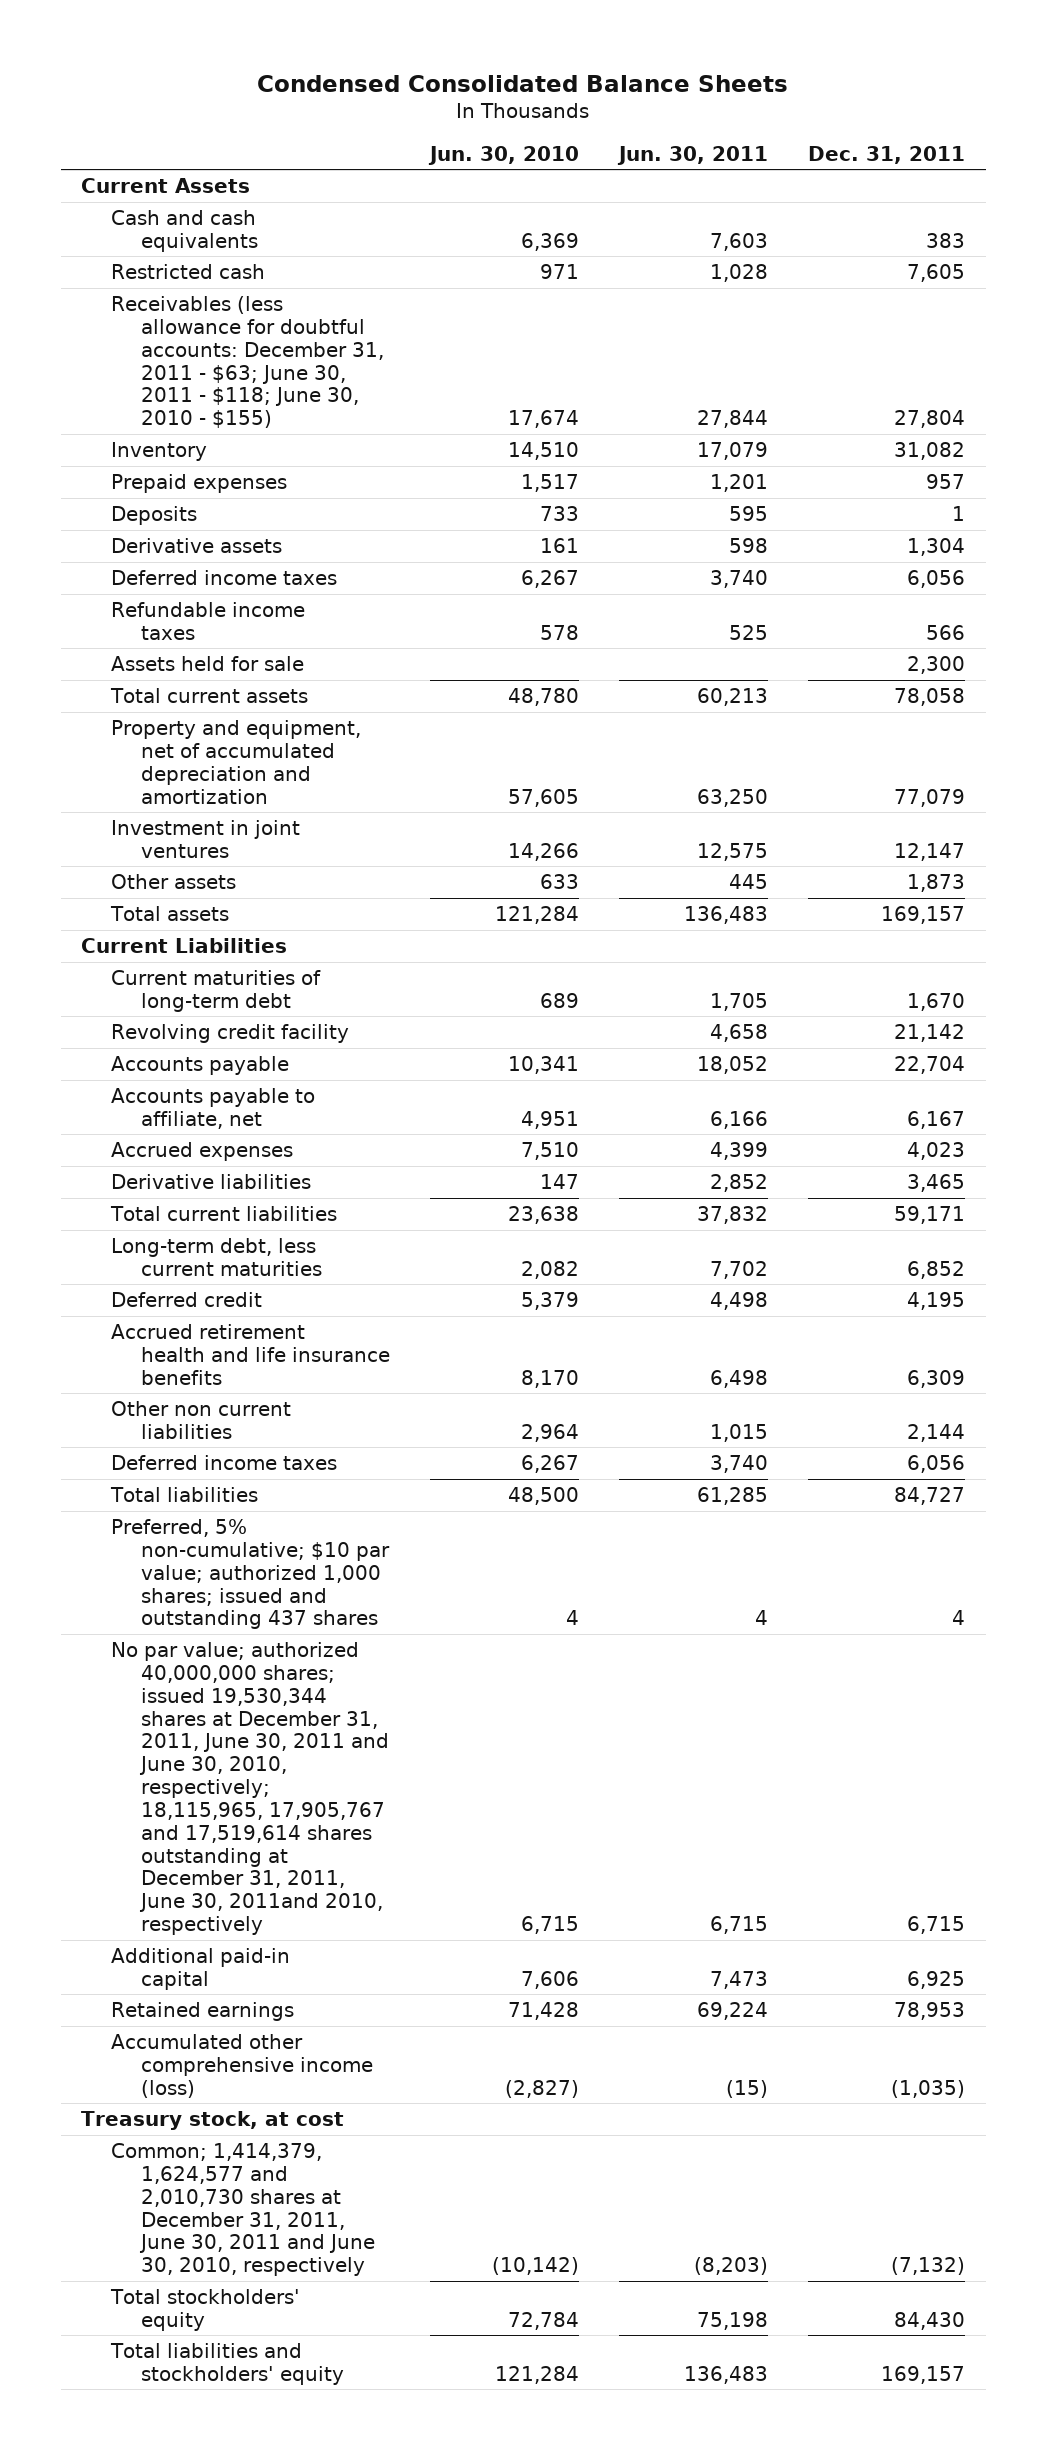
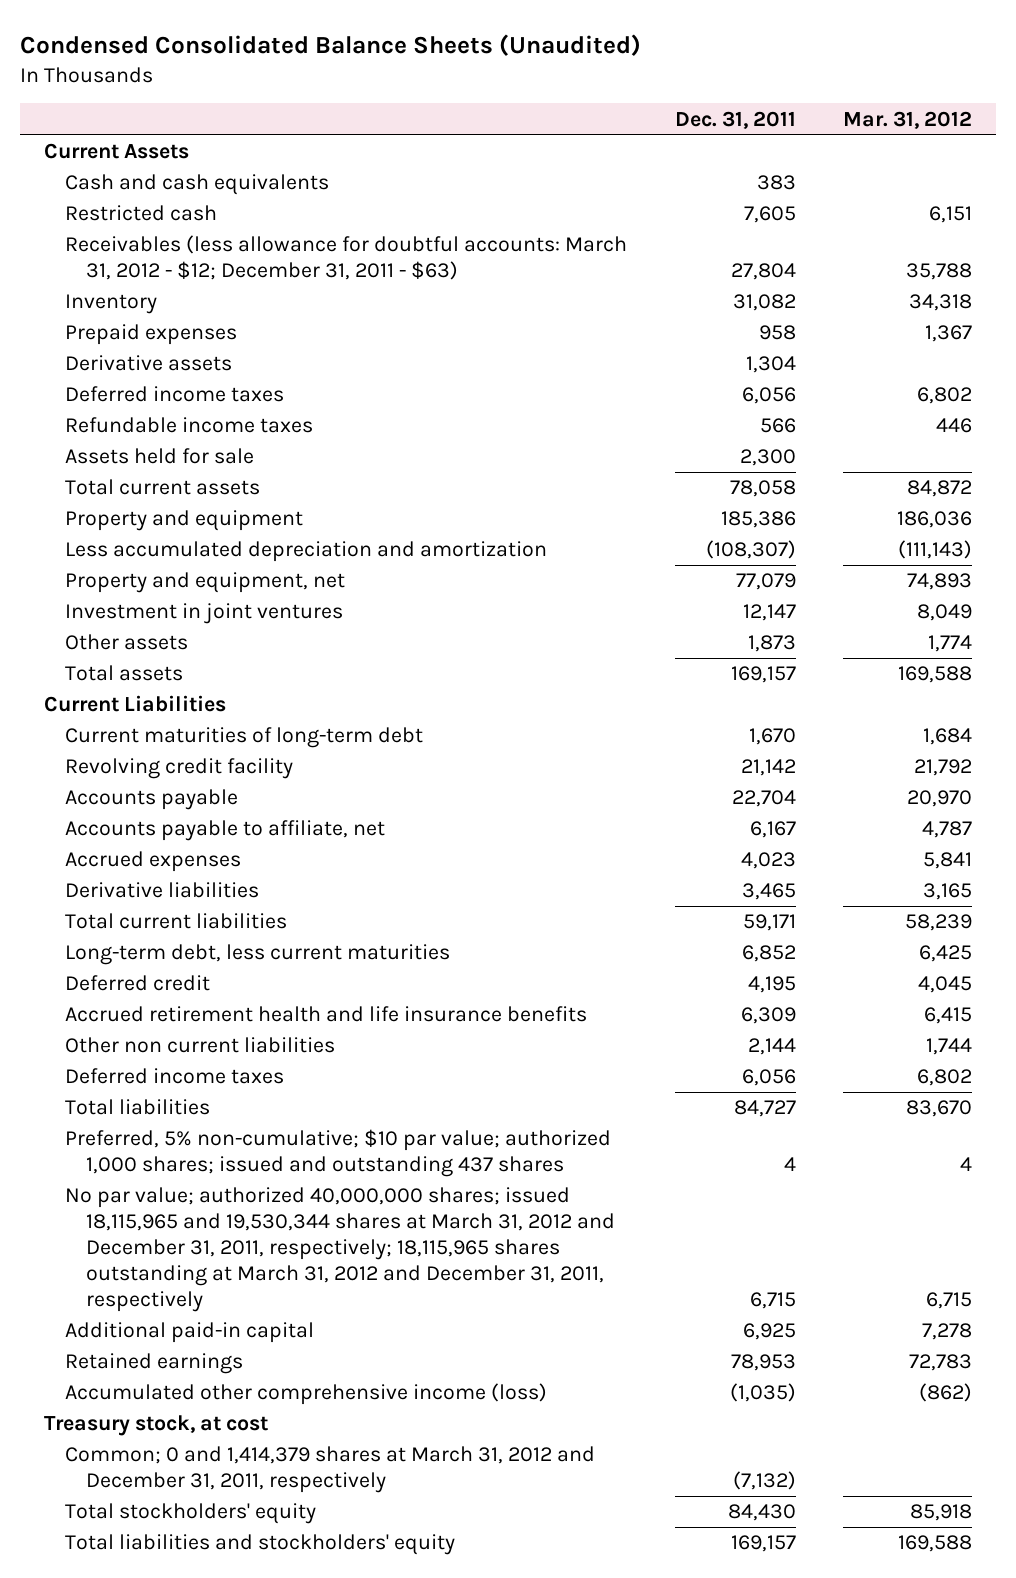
[257,74,789,92] Condensed Consolidated Balance Sheets -> [20,34,642,57] Condensed Consolidated Balance Sheets (Unaudited)
[427,145,579,165] Jun. 30, 2010 -> none
[617,145,769,165] Jun. 30, 2011 -> none
none -> [843,110,973,129] Mar. 31, 2012
[110,296,384,429] Receivables (less allowance for doubtful accounts: December 31, 2011 - $63; June 30, 2011 - $118; June 30, 2010 - $155) -> [65,235,628,281] Receivables (less allowance for doubtful accounts: March 31, 2012 - $12; December 31, 2011 - $63)
[110,506,197,526] Deposits -> none
[926,474,966,490] 957 -> [758,325,796,341] 958
none -> [65,510,304,532] Property and equipment
none -> [65,541,548,563] Less accumulated depreciation and amortization
[110,720,361,804] Property and equipment, net of accumulated depreciation and amortization -> [65,572,346,594] Property and equipment, net
[110,1642,389,1936] No par value; authorized 40,000,000 shares; issued 19,530,344 shares at December 31, 2011, June 30, 2011 and June 30, 2010, respectively; 18,115,965, 17,905,767 and 17,519,614 shares outstanding at December 31, 2011, June 30, 2011and 2010, respectively -> [65,1187,616,1312] No par value; authorized 40,000,000 shares; issued 18,115,965 and 19,530,344 shares at March 31, 2012 and December 31, 2011, respectively; 18,115,965 shares outstanding at March 31, 2012 and December 31, 2011, respectively
[110,2143,375,2277] Common; 1,414,379, 1,624,577 and 2,010,730 shares at December 31, 2011, June 30, 2011 and June 30, 2010, respectively -> [65,1446,596,1494] Common; 0 and 1,414,379 shares at March 31, 2012 and December 31, 2011, respectively

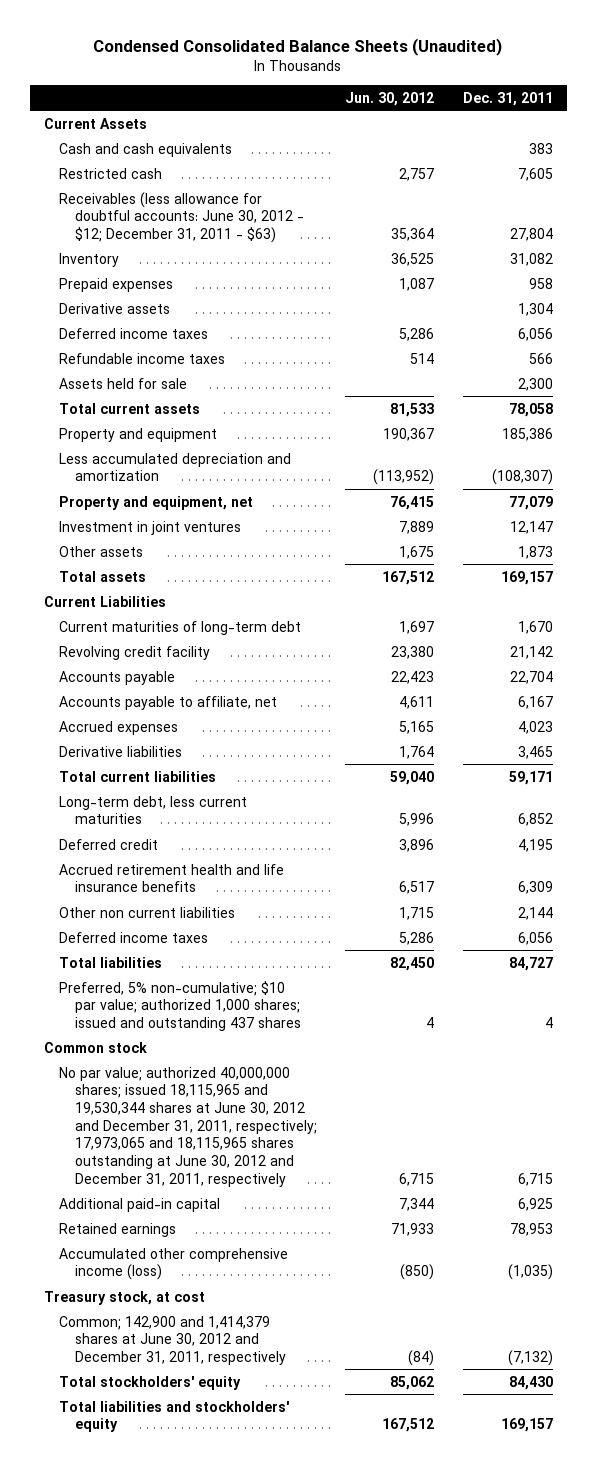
[843,110,973,129] Mar. 31, 2012 -> none
none -> [345,91,435,106] Jun. 30, 2012
[65,235,628,281] Receivables (less allowance for doubtful accounts: March 31, 2012 - $12; December 31, 2011 - $63) -> [59,191,304,243] Receivables (less allowance for doubtful accounts: June 30, 2012 - $12; December 31, 2011 - $63)
none -> [44,1041,148,1053] Common stock
[65,1187,616,1312] No par value; authorized 40,000,000 shares; issued 18,115,965 and 19,530,344 shares at March 31, 2012 and December 31, 2011, respectively; 18,115,965 shares outstanding at March 31, 2012 and December 31, 2011, respectively -> [59,1066,317,1187] No par value; authorized 40,000,000 shares; issued 18,115,965 and 19,530,344 shares at June 30, 2012 and December 31, 2011, respectively; 17,973,065 and 18,115,965 shares outstanding at June 30, 2012 and December 31, 2011, respectively
[65,1446,596,1494] Common; 0 and 1,414,379 shares at March 31, 2012 and December 31, 2011, respectively -> [59,1315,286,1365] Common; 142,900 and 1,414,379 shares at June 30, 2012 and December 31, 2011, respectively

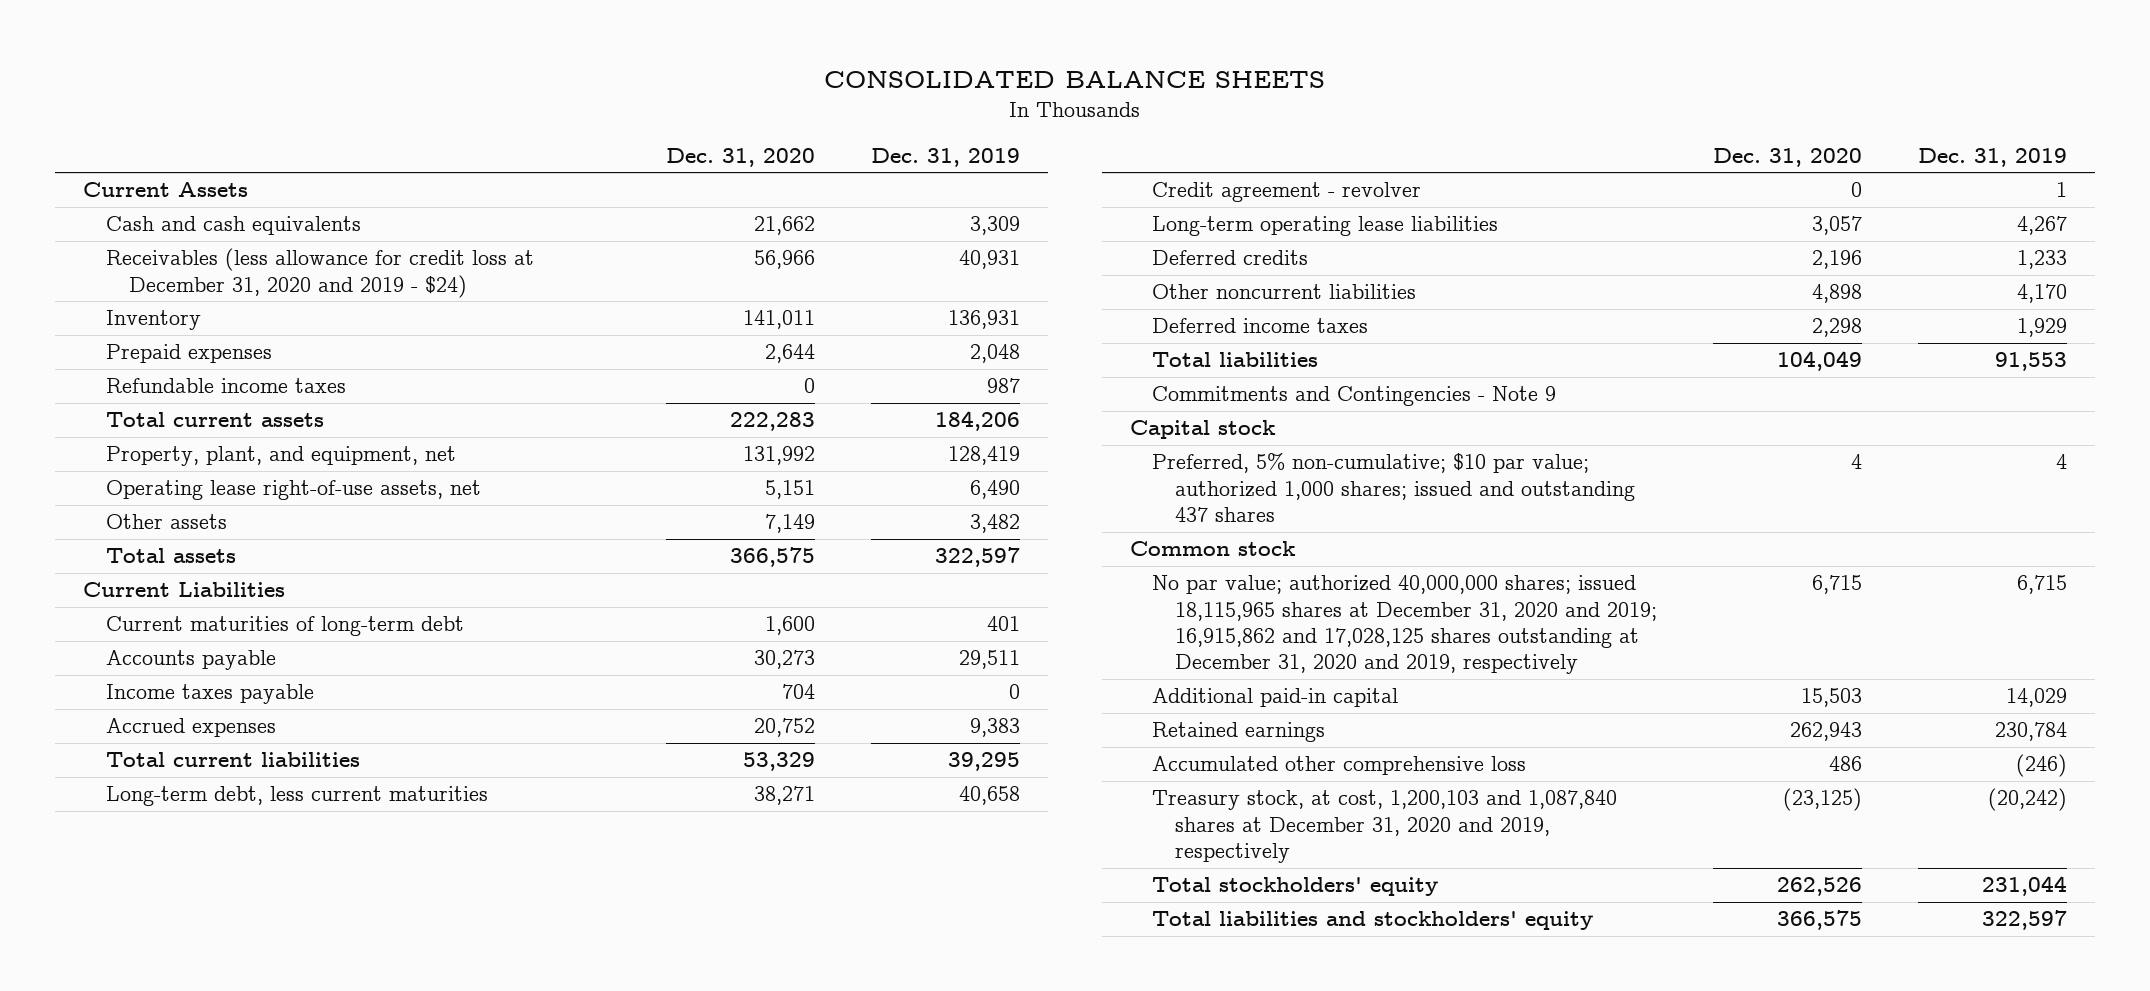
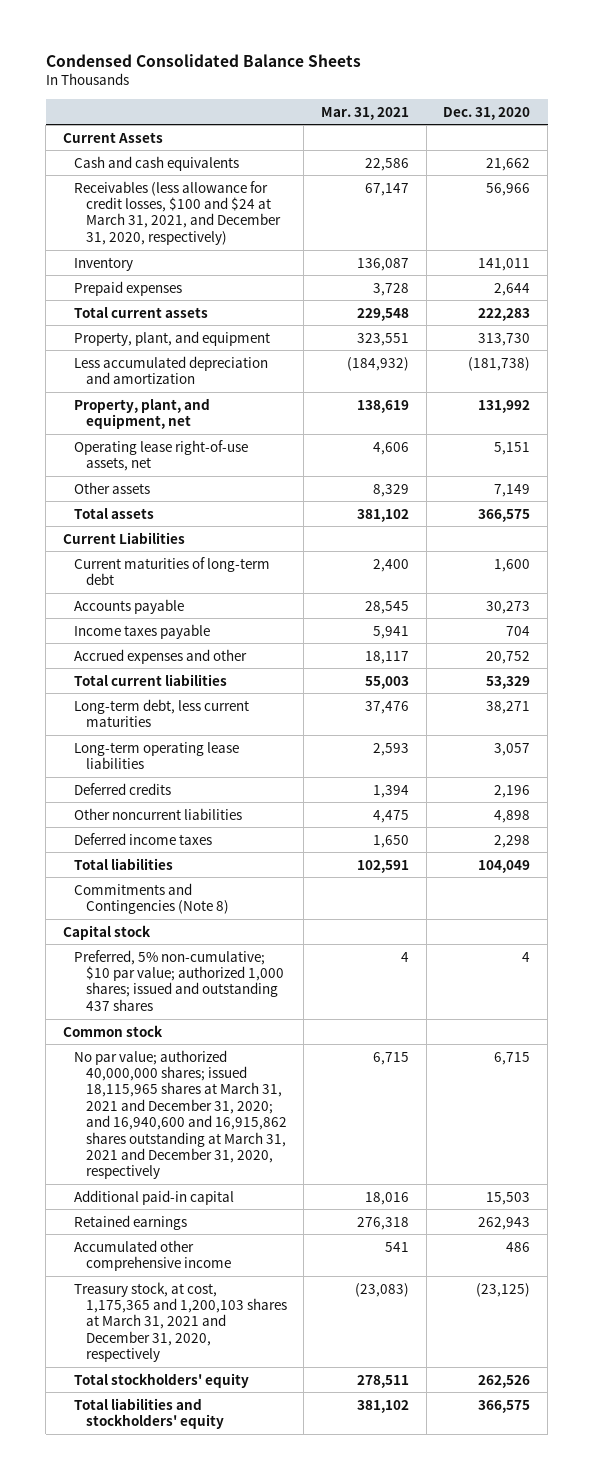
[823,71,1325,89] CONSOLIDATED BALANCE SHEETS -> [45,53,361,67] Condensed Consolidated Balance Sheets
[871,147,1021,167] Dec. 31, 2019 -> none
none -> [321,106,410,120] Mar. 31, 2021
[105,248,534,298] Receivables (less allowance for credit loss at December 31, 2020 and 2019 - $24) -> [74,180,281,245] Receivables (less allowance for credit losses, $100 and $24 at March 31, 2021, and December 31, 2020, respectively)
[105,378,346,394] Refundable income taxes -> none
none -> [74,330,271,346] Property, plant, and equipment
none -> [74,355,269,385] Less accumulated depreciation and amortization
[105,718,276,738] Accrued expenses -> [74,648,248,664] Accrued expenses and other
[1152,182,1422,203] Credit agreement - revolver -> none
[1152,386,1557,407] Commitments and Contingencies - Note 9 -> [74,882,229,915] Commitments and Contingencies (Note 8)
[1152,575,1658,675] No par value; authorized 40,000,000 shares; issued 18,115,965 shares at December 31, 2020 and 2019; 16,915,862 and 17,028,125 shares outstanding at December 31, 2020 and 2019, respectively -> [74,1049,287,1180] No par value; authorized 40,000,000 shares; issued 18,115,965 shares at March 31, 2021 and December 31, 2020; and 16,940,600 and 16,915,862 shares outstanding at March 31, 2021 and December 31, 2020, respectively
[1152,756,1527,776] Accumulated other comprehensive loss -> [74,1239,231,1272] Accumulated other comprehensive income
[1152,790,1618,864] Treasury stock, at cost, 1,200,103 and 1,087,840 shares at December 31, 2020 and 2019, respectively -> [74,1281,287,1363] Treasury stock, at cost, 1,175,365 and 1,200,103 shares at March 31, 2021 and December 31, 2020, respectively

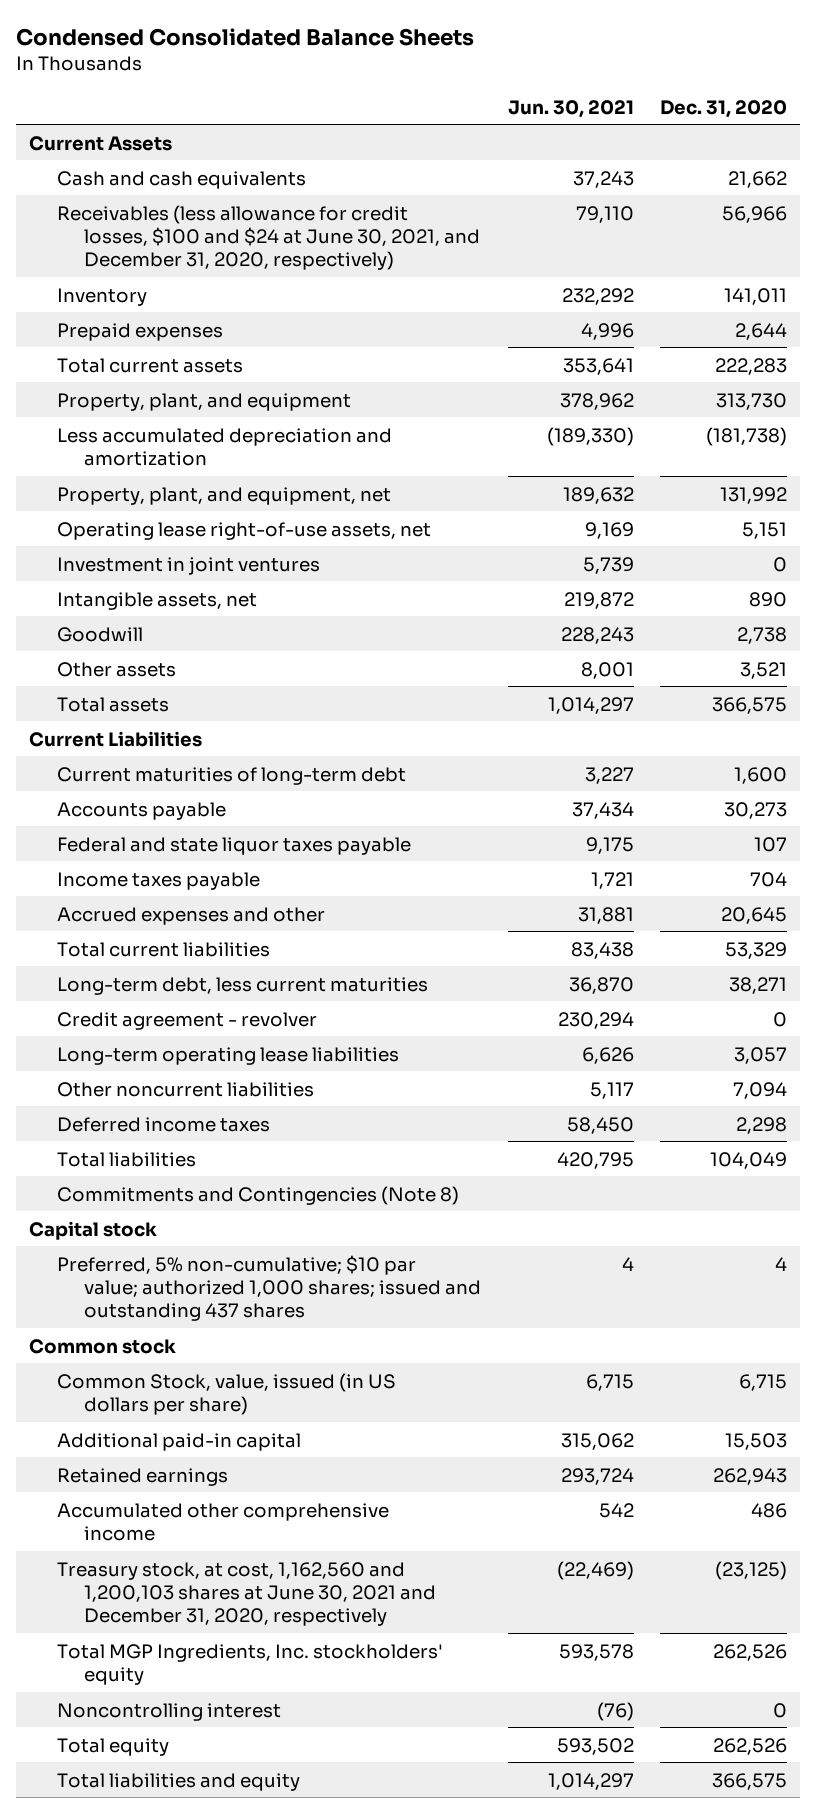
[321,106,410,120] Mar. 31, 2021 -> none
none -> [507,99,634,118] Jun. 30, 2021
[74,180,281,245] Receivables (less allowance for credit losses, $100 and $24 at March 31, 2021, and December 31, 2020, respectively) -> [56,204,481,271] Receivables (less allowance for credit losses, $100 and $24 at June 30, 2021, and December 31, 2020, respectively)
none -> [56,556,320,575] Investment in joint ventures
none -> [56,591,257,610] Intangible assets, net
none -> [56,626,143,642] Goodwill
[494,483,531,497] 7,149 -> [740,661,788,679] 3,521
none -> [56,836,411,855] Federal and state liquor taxes payable
[486,650,531,664] 20,752 -> [721,906,788,924] 20,645
none -> [56,1011,317,1030] Credit agreement - revolver
[74,782,172,795] Deferred credits -> none
[494,809,531,823] 4,898 -> [733,1081,788,1099] 7,094
[74,1049,287,1180] No par value; authorized 40,000,000 shares; issued 18,115,965 shares at March 31, 2021 and December 31, 2020; and 16,940,600 and 16,915,862 shares outstanding at March 31, 2021 and December 31, 2020, respectively -> [56,1372,396,1415] Common Stock, value, issued (in US dollars per share)
[74,1281,287,1363] Treasury stock, at cost, 1,175,365 and 1,200,103 shares at March 31, 2021 and December 31, 2020, respectively -> [56,1561,437,1627] Treasury stock, at cost, 1,162,560 and 1,200,103 shares at June 30, 2021 and December 31, 2020, respectively
[74,1372,250,1388] Total stockholders' equity -> [56,1643,443,1685] Total MGP Ingredients, Inc. stockholders' equity
none -> [56,1702,281,1721] Noncontrolling interest
none -> [56,1737,169,1756] Total equity
[74,1397,224,1430] Total liabilities and stockholders' equity -> [56,1772,300,1791] Total liabilities and equity

